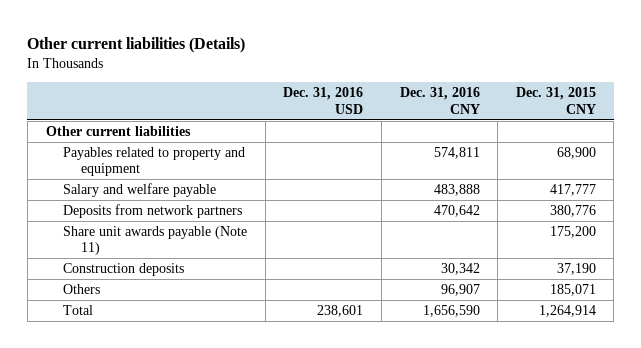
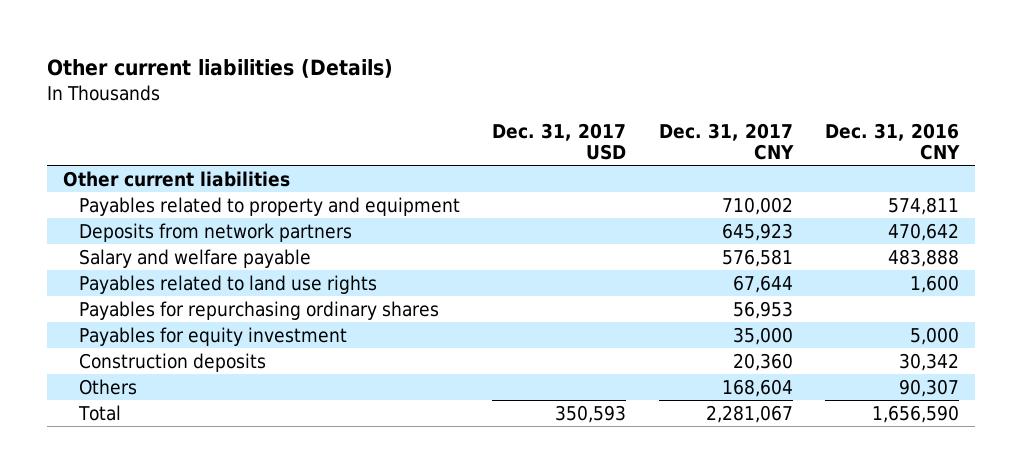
[283,87,364,114] Dec. 31, 2016 USD -> none
[515,87,596,114] Dec. 31, 2015 CNY -> none
none -> [492,122,627,160] Dec. 31, 2017 USD
none -> [658,122,794,160] Dec. 31, 2017 CNY
[63,226,248,256] Share unit awards payable (Note 11) -> none
[63,183,217,198] Salary and welfare payable -> [79,248,312,268] Salary and welfare payable
none -> [79,274,378,294] Payables related to land use rights
none -> [79,300,440,320] Payables for repurchasing ordinary shares
none -> [79,326,348,346] Payables for equity investment
[440,284,480,297] 96,907 -> [898,378,959,397] 90,307

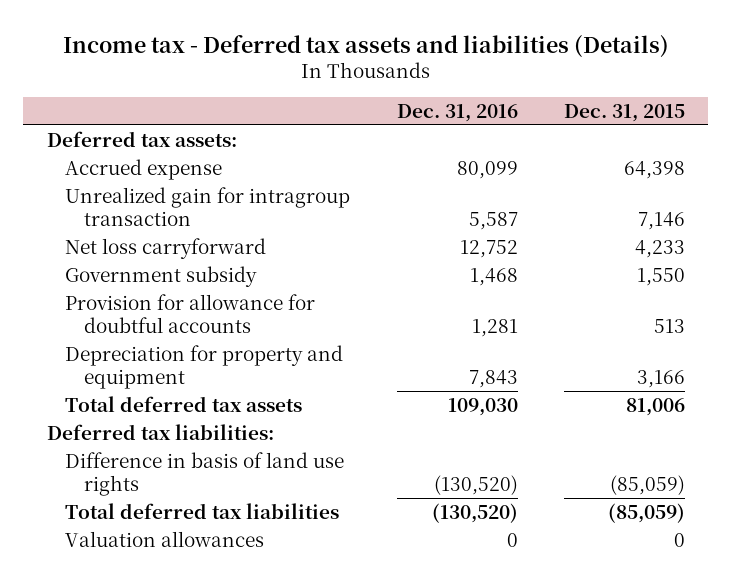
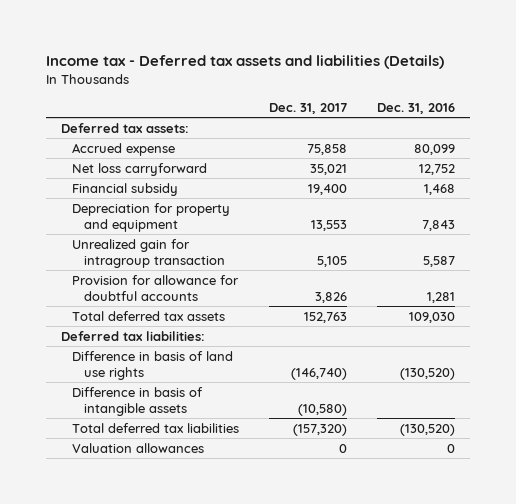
[564,103,686,122] Dec. 31, 2015 -> none
none -> [269,102,348,114] Dec. 31, 2017
[65,265,258,287] Government subsidy -> [72,182,179,196] Financial subsidy
[65,186,351,226] Unrealized gain for intragroup transaction -> [72,238,226,269] Unrealized gain for intragroup transaction
[65,293,316,333] Provision for allowance for doubtful accounts -> [72,274,240,302] Provision for allowance for doubtful accounts
none -> [72,386,204,417] Difference in basis of intangible assets

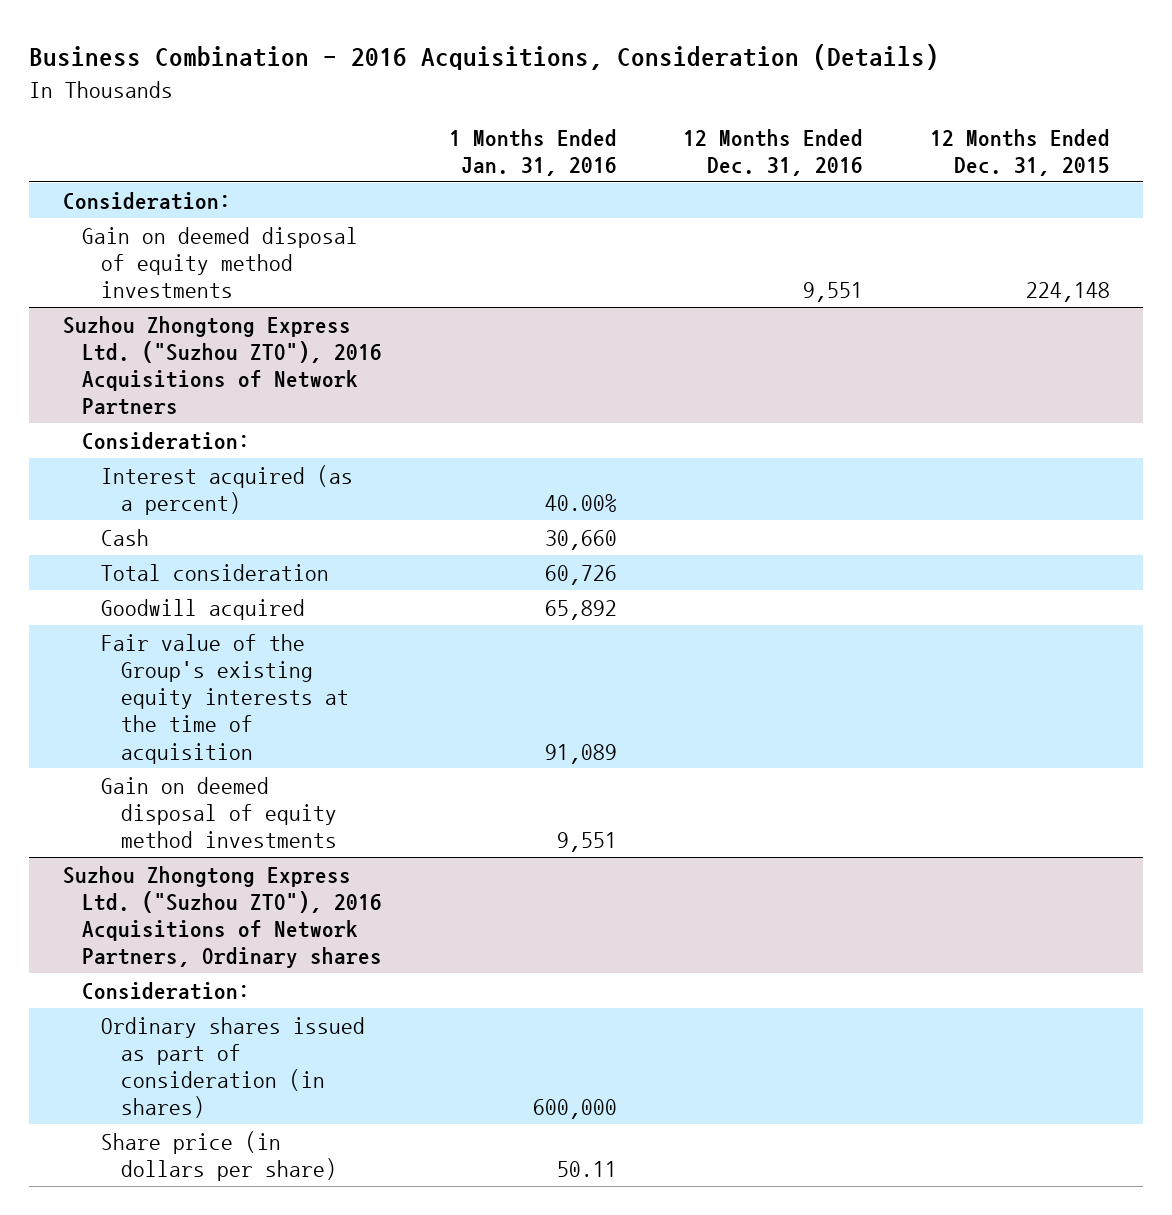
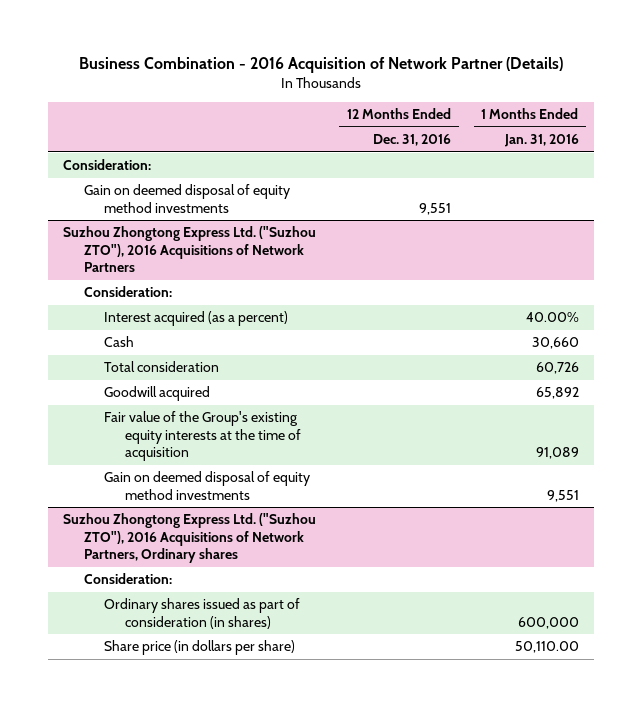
[29,44,940,71] Business Combination - 2016 Acquisitions, Consideration (Details) -> [78,57,563,74] Business Combination - 2016 Acquisition of Network Partner (Details)
[929,128,1110,176] 12 Months Ended Dec. 31, 2015 -> none
[556,1160,617,1177] 50.11 -> [514,641,579,654] 50,110.00

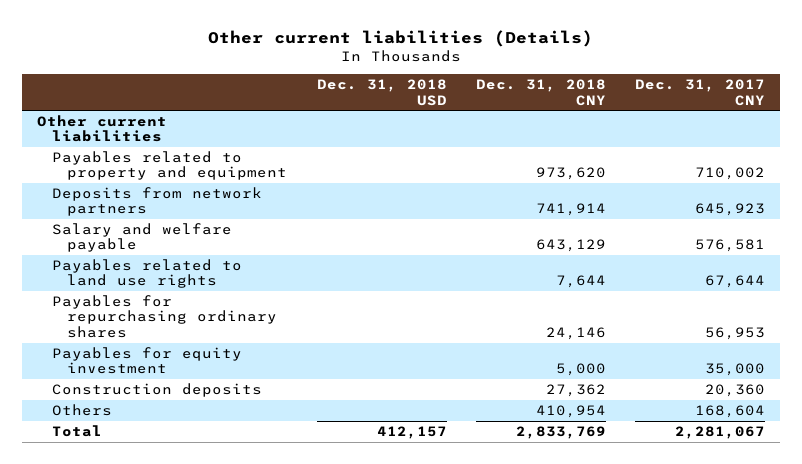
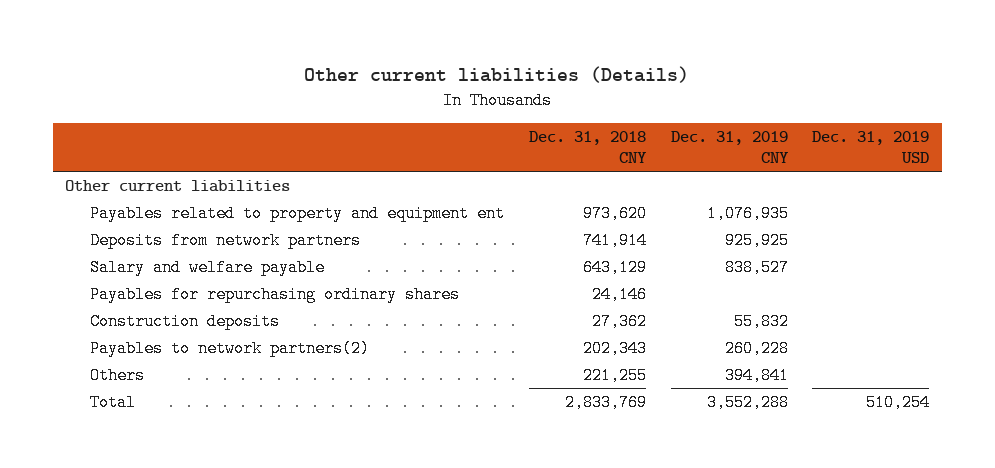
[316,79,447,106] Dec. 31, 2018 USD -> none
[635,79,766,106] Dec. 31, 2017 CNY -> none
none -> [670,130,789,164] Dec. 31, 2019 CNY
none -> [812,130,930,164] Dec. 31, 2019 USD
[51,151,288,181] Payables related to property and equipment -> [90,204,506,222] Payables related to property and equipment ent
[51,259,242,289] Payables related to land use rights -> none
[51,347,242,375] Payables for equity investment -> none
none -> [90,339,371,357] Payables to network partners(2)
[535,405,606,419] 410,954 -> [583,366,648,384] 221,255

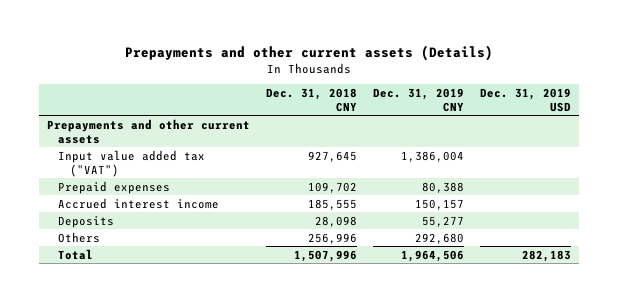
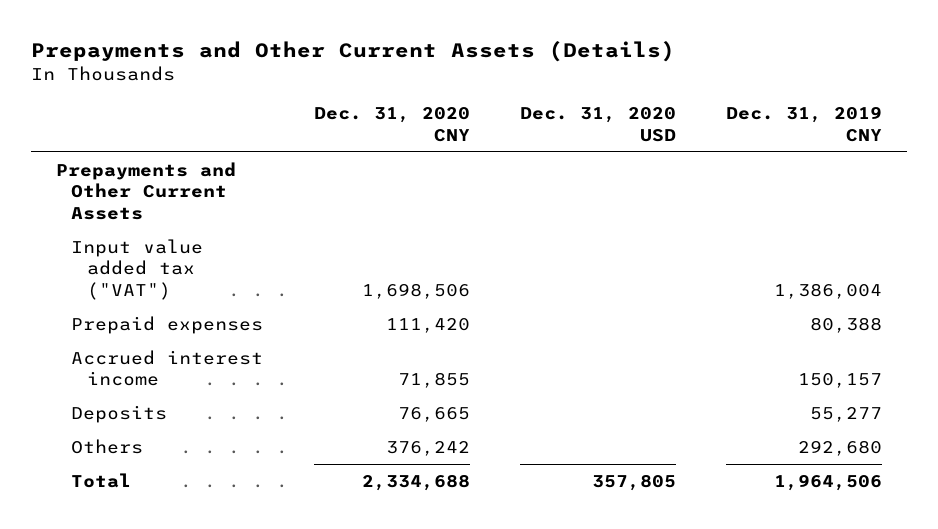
[125,44,494,61] Prepayments and other current assets (Details) -> [31,41,676,63] Prepayments and Other Current Assets (Details)
[265,87,357,112] Dec. 31, 2018 CNY -> none
[480,87,572,112] Dec. 31, 2019 USD -> none
none -> [313,107,470,142] Dec. 31, 2020 CNY
none -> [519,107,676,142] Dec. 31, 2020 USD
[46,118,250,144] Prepayments and other current assets -> [56,161,237,221] Prepayments and Other Current Assets

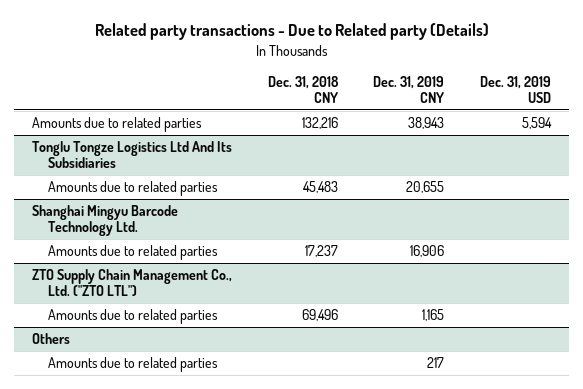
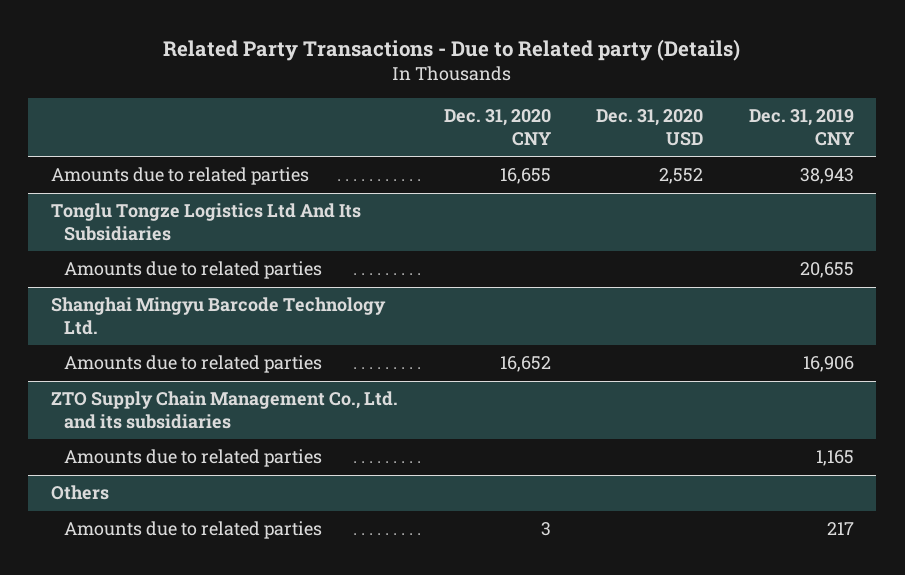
[94,23,489,41] Related party transactions - Due to Related party (Details) -> [163,38,741,61] Related Party Transactions - Due to Related party (Details)
[267,75,339,104] Dec. 31, 2018 CNY -> none
[479,75,551,104] Dec. 31, 2019 USD -> none
none -> [443,109,551,146] Dec. 31, 2020 CNY
none -> [596,109,704,146] Dec. 31, 2020 USD
[32,269,233,297] ZTO Supply Chain Management Co., Ltd. ("ZTO LTL") -> [50,391,398,429] ZTO Supply Chain Management Co., Ltd. and its subsidiaries

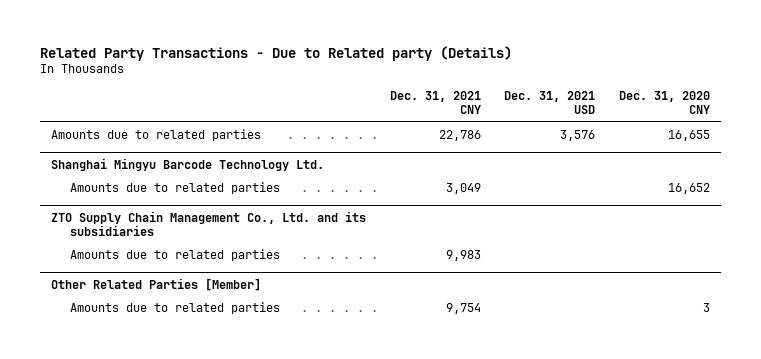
[596,109,704,146] Dec. 31, 2020 USD -> none
[748,109,854,146] Dec. 31, 2019 CNY -> none
none -> [389,91,481,115] Dec. 31, 2021 CNY
none -> [504,91,596,115] Dec. 31, 2021 USD
[50,203,361,241] Tonglu Tongze Logistics Ltd And Its Subsidiaries -> none
[63,261,322,280] Amounts due to related parties -> none
[50,485,109,501] Others -> [51,277,262,291] Other Related Parties [Member]

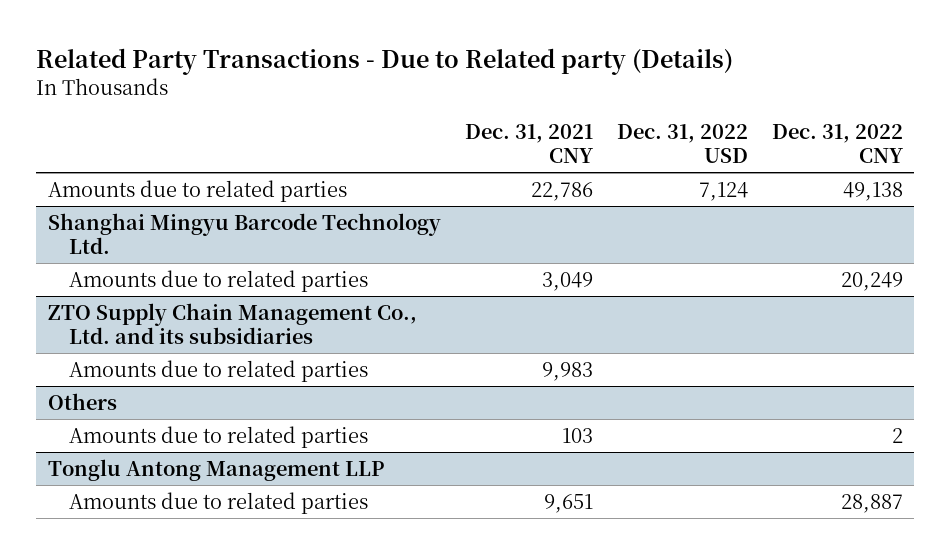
[504,91,596,115] Dec. 31, 2021 USD -> none
[618,91,710,115] Dec. 31, 2020 CNY -> none
none -> [616,124,748,164] Dec. 31, 2022 USD
none -> [771,124,903,164] Dec. 31, 2022 CNY
[51,277,262,291] Other Related Parties [Member] -> [48,392,118,410] Others
[445,302,481,314] 9,754 -> [561,427,593,443] 103
none -> [48,458,385,481] Tonglu Antong Management LLP
none -> [69,491,369,514] Amounts due to related parties

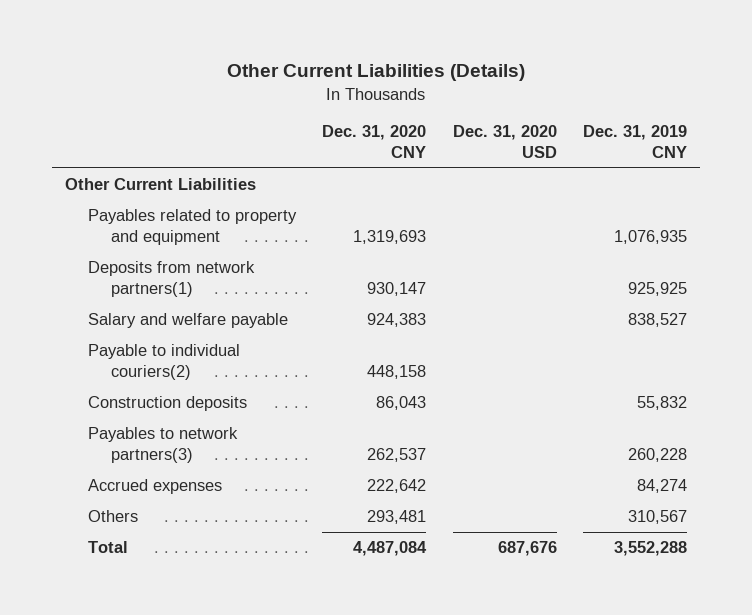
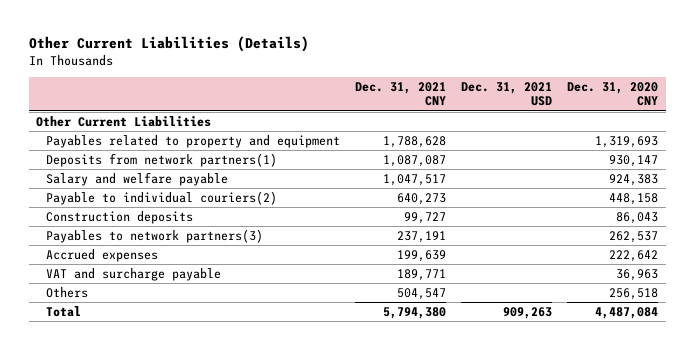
[452,125,557,158] Dec. 31, 2020 USD -> none
[583,125,688,158] Dec. 31, 2019 CNY -> none
none -> [354,82,446,107] Dec. 31, 2021 CNY
none -> [460,82,552,107] Dec. 31, 2021 USD
none -> [45,267,221,281] VAT and surcharge payable
[367,510,427,525] 293,481 -> [609,287,659,300] 256,518

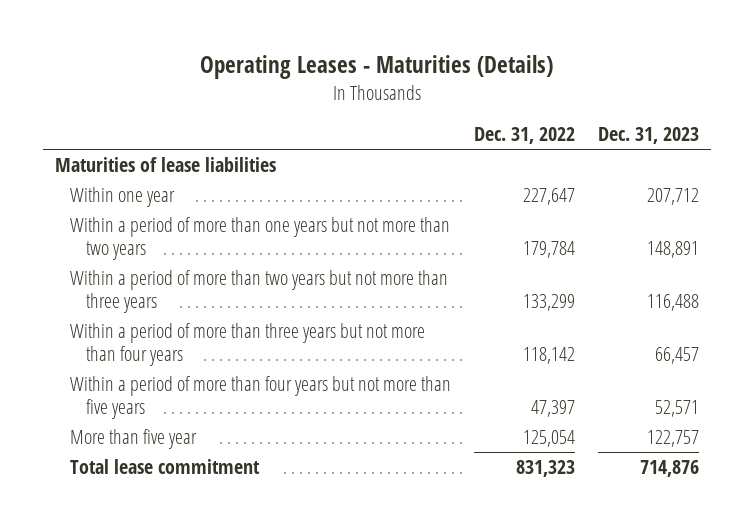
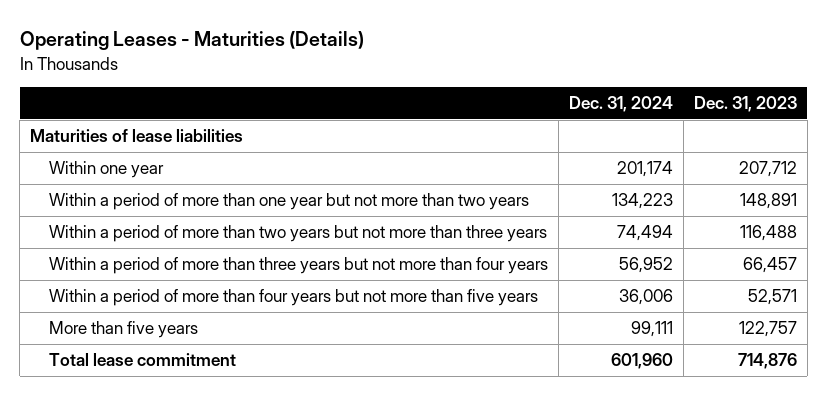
[474,127,576,145] Dec. 31, 2022 -> none
none -> [568,95,673,112] Dec. 31, 2024
[70,217,451,260] Within a period of more than one years but not more than two years -> [48,193,529,211] Within a period of more than one year but not more than two years
[70,429,198,450] More than five year -> [48,321,198,339] More than five years

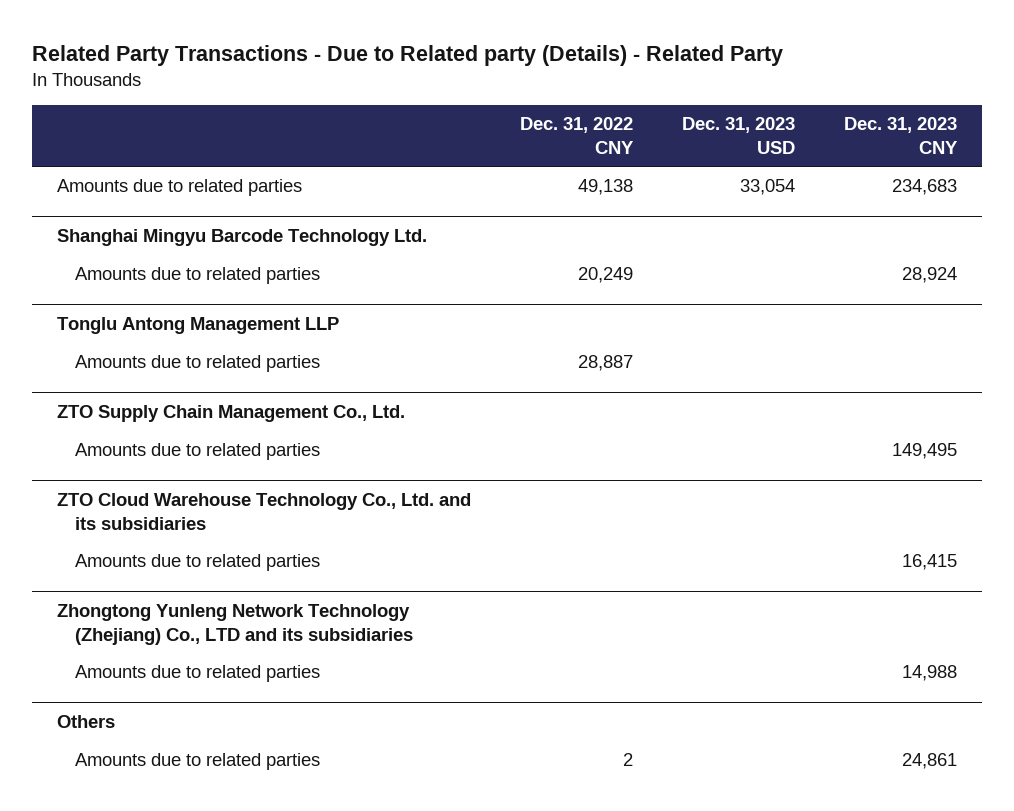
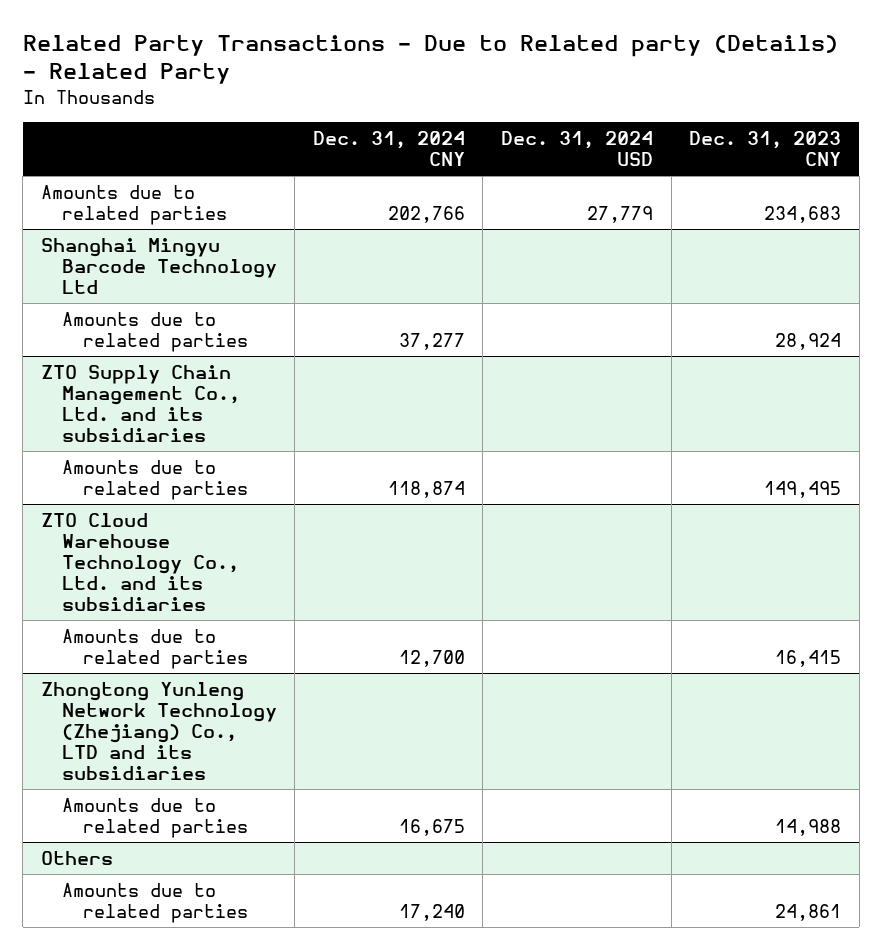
[520,116,635,154] Dec. 31, 2022 CNY -> none
[682,116,796,154] Dec. 31, 2023 USD -> none
none -> [312,130,465,166] Dec. 31, 2024 CNY
none -> [501,130,654,166] Dec. 31, 2024 USD
[56,229,427,247] Shanghai Mingyu Barcode Technology Ltd. -> [40,238,277,294] Shanghai Mingyu Barcode Technology Ltd
[75,355,321,373] Amounts due to related parties -> none
[56,405,405,423] ZTO Supply Chain Management Co., Ltd. -> none
[56,317,339,335] Tonglu Antong Management LLP -> [40,365,240,442] ZTO Supply Chain Management Co., Ltd. and its subsidiaries

